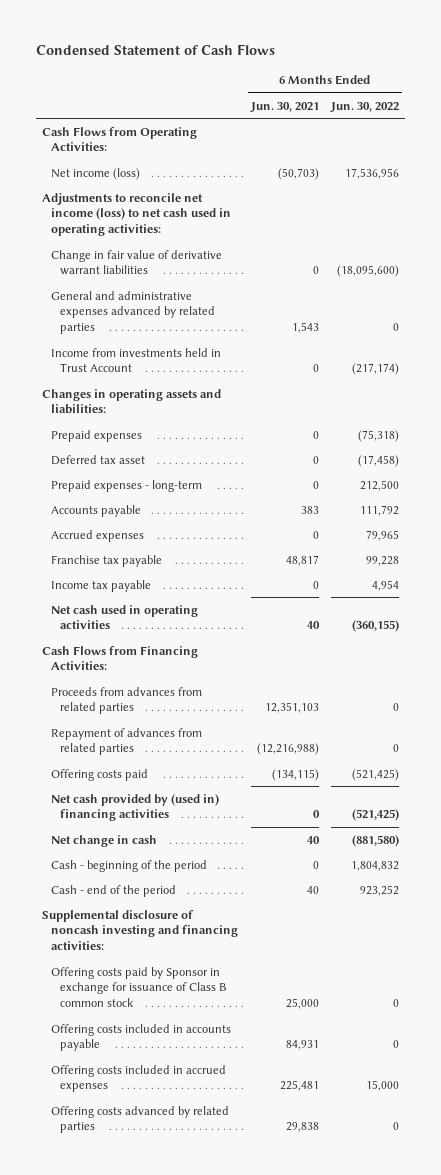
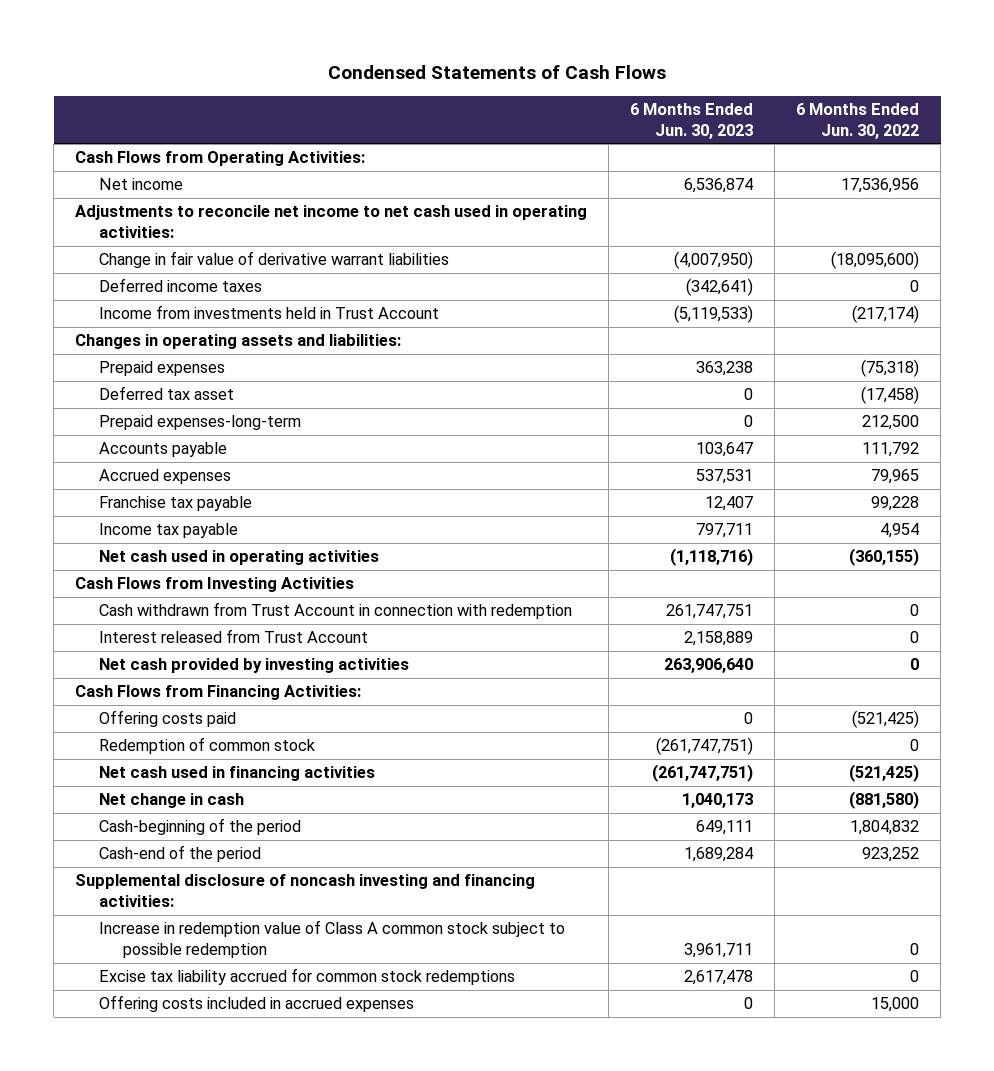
[35,44,275,56] Condensed Statement of Cash Flows -> [328,65,667,80] Condensed Statements of Cash Flows
[249,101,319,113] Jun. 30, 2021 -> none
none -> [630,103,754,139] 6 Months Ended Jun. 30, 2023
[51,167,141,180] Net income (loss) -> [99,178,184,191] Net income
[42,192,232,237] Adjustments to reconcile net income (loss) to net cash used in operating activities: -> [75,205,588,239] Adjustments to reconcile net income to net cash used in operating activities:
[51,290,216,335] General and administrative expenses advanced by related parties -> none
none -> [99,278,263,293] Deferred income taxes
[51,479,203,492] Prepaid expenses - long-term -> [99,415,302,431] Prepaid expenses-long-term
none -> [75,577,355,593] Cash Flows from Investing Activities
none -> [99,602,573,620] Cash withdrawn from Trust Account in connection with redemption
none -> [99,629,369,644] Interest released from Trust Account
none -> [99,658,410,674] Net cash provided by investing activities
[51,686,203,715] Proceeds from advances from related parties -> none
[51,727,203,756] Repayment of advances from related parties -> none
none -> [99,737,316,755] Redemption of common stock
[51,793,220,822] Net cash provided by (used in) financing activities -> [99,766,376,782] Net cash used in financing activities
[51,859,208,872] Cash - beginning of the period -> [99,818,302,836] Cash-beginning of the period
[51,884,177,897] Cash - end of the period -> [99,845,262,863] Cash-end of the period
[51,966,228,1008] Offering costs paid by Sponsor in exchange for issuance of Class B common stock -> none
[51,1023,232,1052] Offering costs included in accounts payable -> none
none -> [99,920,566,959] Increase in redemption value of Class A common stock subject to possible redemption
none -> [99,968,516,986] Excise tax liability accrued for common stock redemptions
[51,1105,230,1134] Offering costs advanced by related parties -> none

